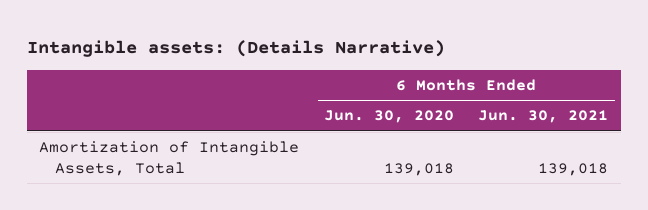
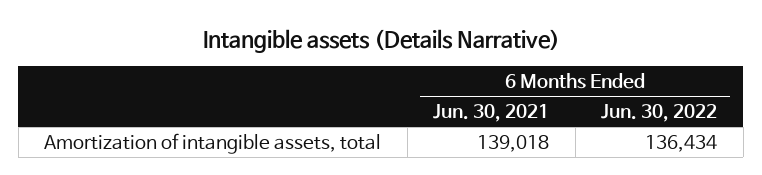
[27,39,446,57] Intangible assets: (Details Narrative) -> [202,29,560,54] Intangible assets (Details Narrative)
[323,110,454,124] Jun. 30, 2020 -> none
none -> [601,104,718,123] Jun. 30, 2022
[39,141,300,176] Amortization of Intangible Assets, Total -> [44,132,382,154] Amortization of intangible assets, total

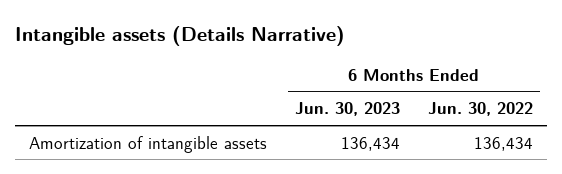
[433,104,550,123] Jun. 30, 2021 -> none
none -> [294,102,400,117] Jun. 30, 2023
[44,132,382,154] Amortization of intangible assets, total -> [28,135,267,153] Amortization of intangible assets

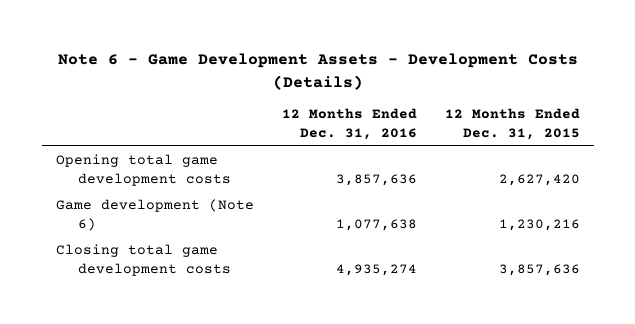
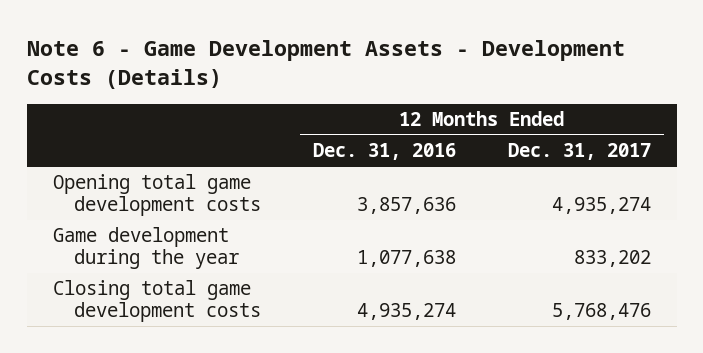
[444,108,580,140] 12 Months Ended Dec. 31, 2015 -> none
none -> [507,143,651,161] Dec. 31, 2017
[55,199,254,231] Game development (Note 6) -> [52,227,240,270] Game development during the year

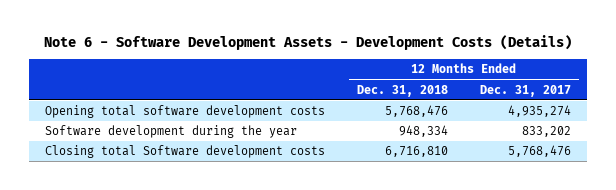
[26,39,625,89] Note 6 - Game Development Assets - Development Costs (Details) -> [44,35,573,51] Note 6 - Software Development Assets - Development Costs (Details)
[313,143,457,161] Dec. 31, 2016 -> none
none -> [357,84,449,97] Dec. 31, 2018
[52,174,262,217] Opening total game development costs -> [44,105,325,119] Opening total software development costs
[52,227,240,270] Game development during the year -> [44,125,297,139] Software development during the year
[52,280,262,323] Closing total game development costs -> [44,145,325,159] Closing total Software development costs

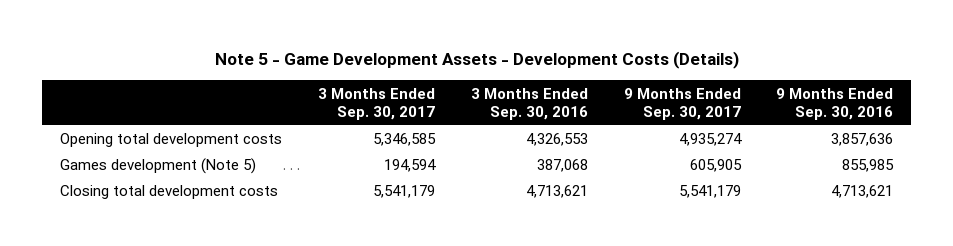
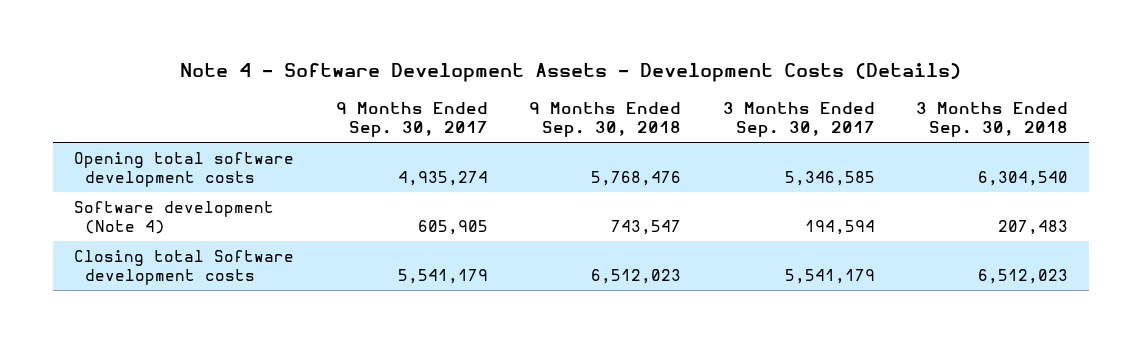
[214,51,739,70] Note 5 - Game Development Assets - Development Costs (Details) -> [180,63,962,83] Note 4 - Software Development Assets - Development Costs (Details)
[470,87,588,120] 3 Months Ended Sep. 30, 2016 -> none
[776,87,894,120] 9 Months Ended Sep. 30, 2016 -> none
none -> [529,101,682,138] 9 Months Ended Sep. 30, 2018
none -> [916,101,1069,138] 3 Months Ended Sep. 30, 2018
[60,133,283,148] Opening total development costs -> [74,151,295,188] Opening total software development costs
[60,158,257,175] Games development (Note 5) -> [74,200,275,235] Software development (Note 4)
[60,185,279,200] Closing total development costs -> [74,249,295,286] Closing total Software development costs

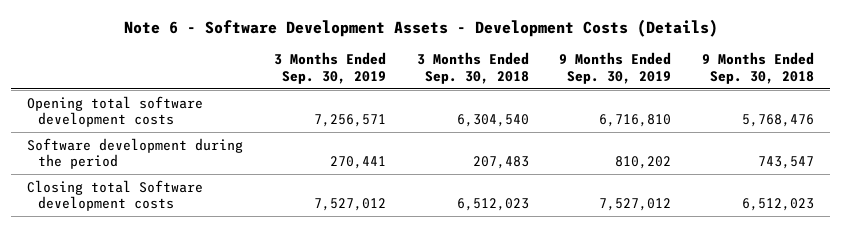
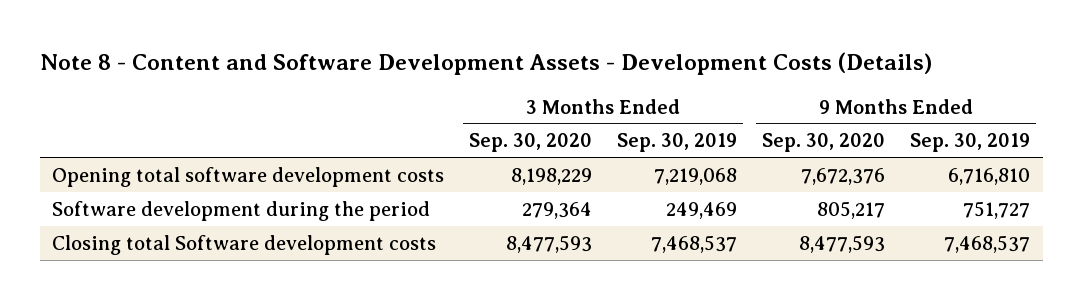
[123,18,718,37] Note 6 - Software Development Assets - Development Costs (Details) -> [39,52,932,76] Note 8 - Content and Software Development Assets - Development Costs (Details)
[416,52,529,84] 3 Months Ended Sep. 30, 2018 -> none
[702,52,815,84] 9 Months Ended Sep. 30, 2018 -> none
none -> [469,133,593,153] Sep. 30, 2020
none -> [762,133,886,153] Sep. 30, 2020
[313,114,386,128] 7,256,571 -> [654,167,738,185] 7,219,068
[329,156,386,170] 270,441 -> [666,201,738,219] 249,469
[615,156,672,170] 810,202 -> [963,200,1031,219] 751,727
[313,198,386,212] 7,527,012 -> [651,234,738,253] 7,468,537
[599,198,672,212] 7,527,012 -> [944,234,1031,253] 7,468,537

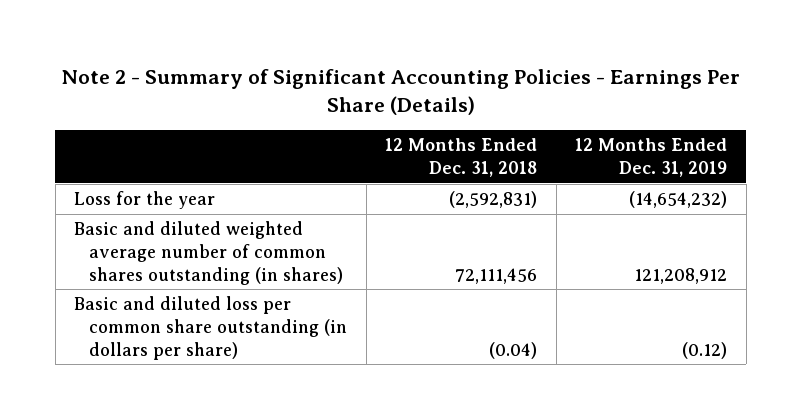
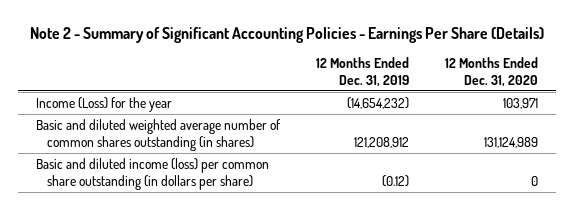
[385,138,538,178] 12 Months Ended Dec. 31, 2018 -> none
none -> [445,57,539,87] 12 Months Ended Dec. 31, 2020
[74,191,216,210] Loss for the year -> [36,96,173,112] Income (Loss) for the year
[74,296,348,360] Basic and diluted loss per common share outstanding (in dollars per share) -> [36,157,270,190] Basic and diluted income (loss) per common share outstanding (in dollars per share)

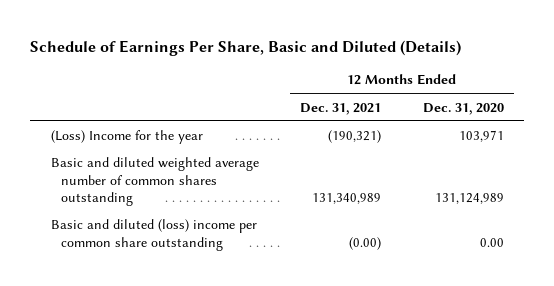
[30,26,545,43] Note 2 - Summary of Significant Accounting Policies - Earnings Per Share (Details) -> [30,39,462,56] Schedule of Earnings Per Share, Basic and Diluted (Details)
[316,57,410,87] 12 Months Ended Dec. 31, 2019 -> none
none -> [300,102,382,115] Dec. 31, 2021
[36,96,173,112] Income (Loss) for the year -> [50,130,203,145] (Loss) Income for the year
[36,118,282,151] Basic and diluted weighted average number of common shares outstanding (in shares) -> [50,157,259,206] Basic and diluted weighted average number of common shares outstanding
[36,157,270,190] Basic and diluted income (loss) per common share outstanding (in dollars per share) -> [50,219,257,251] Basic and diluted (loss) income per common share outstanding
[531,175,539,186] 0 -> [479,237,504,247] 0.00

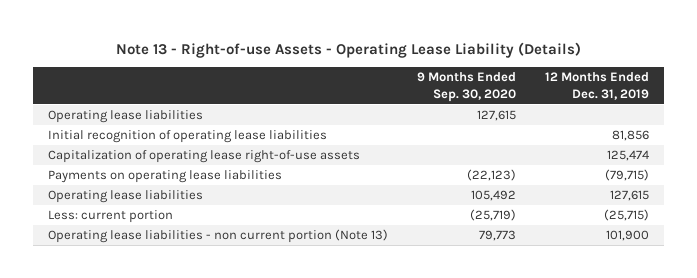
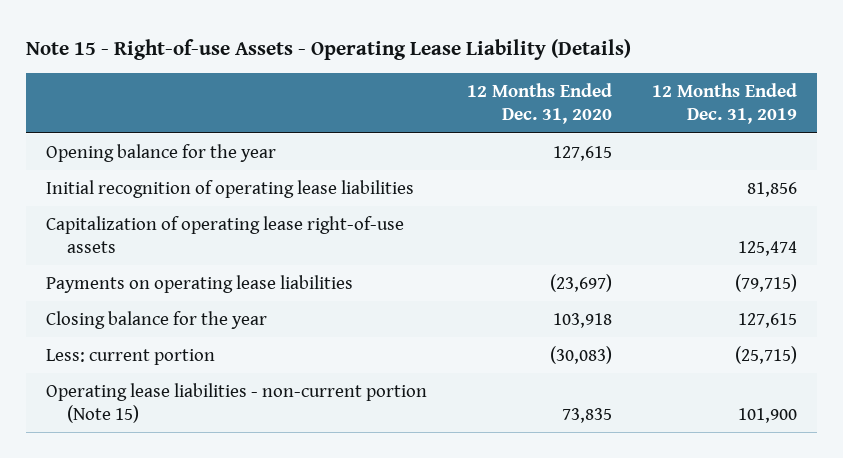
[115,41,581,58] Note 13 - Right-of-use Assets - Operating Lease Liability (Details) -> [26,38,632,60] Note 15 - Right-of-use Assets - Operating Lease Liability (Details)
[417,72,517,102] 9 Months Ended Sep. 30, 2020 -> none
none -> [467,82,613,125] 12 Months Ended Dec. 31, 2020
[48,110,204,124] Operating lease liabilities -> [46,143,277,162] Opening balance for the year
[48,190,204,204] Operating lease liabilities -> [46,310,268,329] Closing balance for the year
[48,229,389,244] Operating lease liabilities - non current portion (Note 13) -> [46,382,428,424] Operating lease liabilities - non-current portion (Note 15)

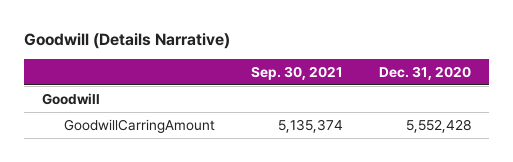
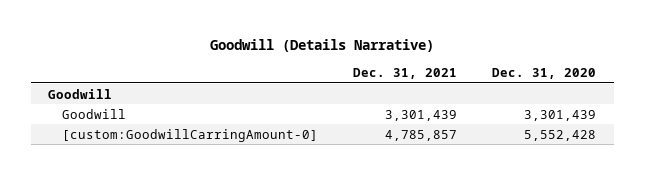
[251,65,344,80] Sep. 30, 2021 -> none
none -> [353,67,458,79] Dec. 31, 2021
none -> [61,108,126,119] Goodwill
[63,118,215,133] GoodwillCarringAmount -> [61,128,318,142] [custom:GoodwillCarringAmount-0]

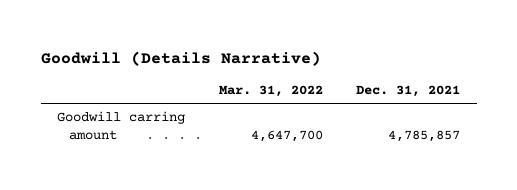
[492,67,597,79] Dec. 31, 2020 -> none
none -> [218,85,323,98] Mar. 31, 2022
[48,88,113,99] Goodwill -> none
[61,108,126,119] Goodwill -> none
[61,128,318,142] [custom:GoodwillCarringAmount-0] -> [57,111,186,141] Goodwill carring amount

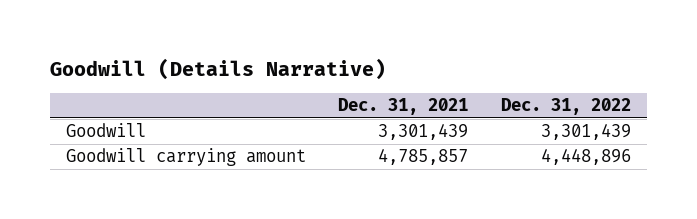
[218,85,323,98] Mar. 31, 2022 -> none
none -> [500,98,631,116] Dec. 31, 2022
none -> [65,123,146,138] Goodwill
[57,111,186,141] Goodwill carring amount -> [65,148,306,167] Goodwill carrying amount

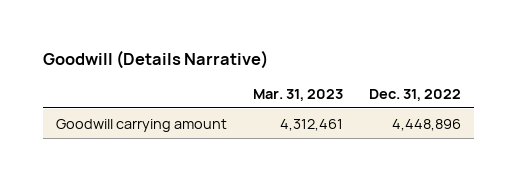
[338,98,469,116] Dec. 31, 2021 -> none
none -> [252,88,343,101] Mar. 31, 2023
[65,123,146,138] Goodwill -> none

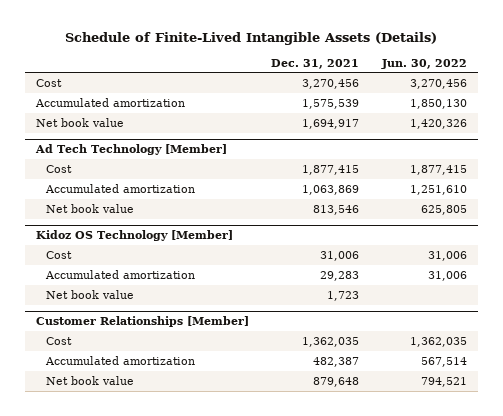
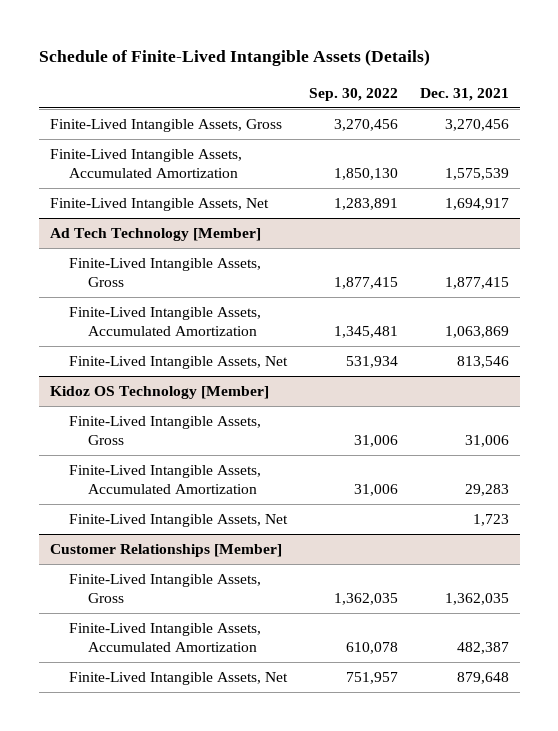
[380,58,467,69] Jun. 30, 2022 -> none
none -> [308,87,398,101] Sep. 30, 2022
[35,78,62,87] Cost -> [49,119,282,133] Finite-Lived Intangible Assets, Gross
[34,97,185,107] Accumulated amortization -> [49,149,242,178] Finite-Lived Intangible Assets, Accumulated Amortization
[35,117,124,127] Net book value -> [49,198,269,212] Finite-Lived Intangible Assets, Net
[46,164,73,173] Cost -> [69,258,262,287] Finite-Lived Intangible Assets, Gross
[45,183,196,193] Accumulated amortization -> [69,307,262,336] Finite-Lived Intangible Assets, Accumulated Amortization
[46,203,135,213] Net book value -> [69,356,289,370] Finite-Lived Intangible Assets, Net
[46,250,73,259] Cost -> [69,416,262,445] Finite-Lived Intangible Assets, Gross
[45,269,196,279] Accumulated amortization -> [69,465,262,494] Finite-Lived Intangible Assets, Accumulated Amortization
[46,289,135,299] Net book value -> [69,514,289,528] Finite-Lived Intangible Assets, Net
[46,336,73,345] Cost -> [69,574,262,603] Finite-Lived Intangible Assets, Gross
[45,355,196,365] Accumulated amortization -> [69,623,262,652] Finite-Lived Intangible Assets, Accumulated Amortization
[46,375,135,385] Net book value -> [69,672,289,686] Finite-Lived Intangible Assets, Net

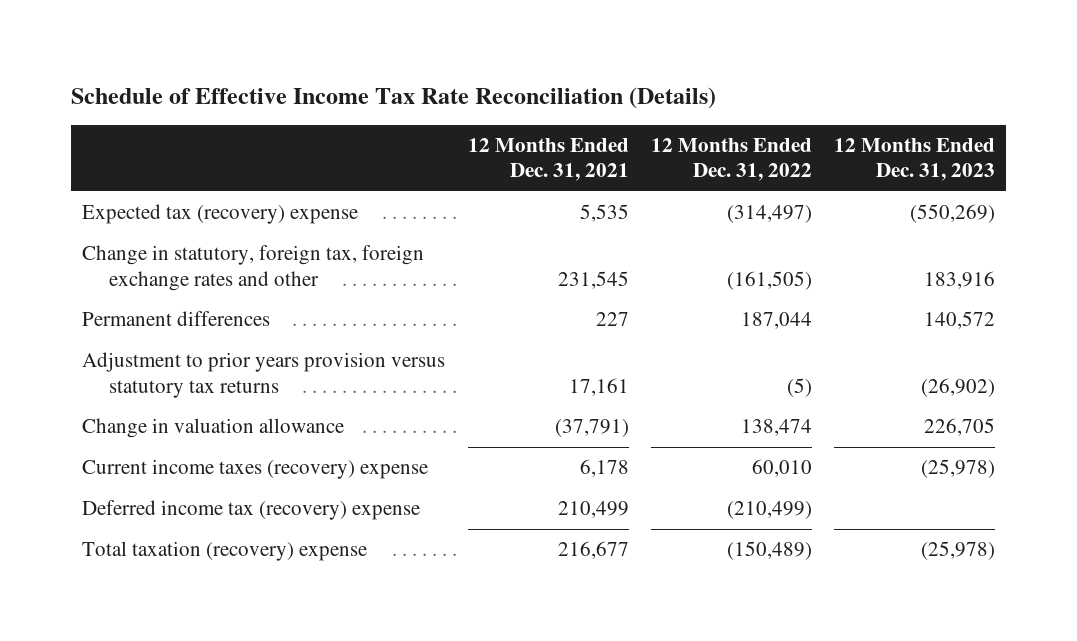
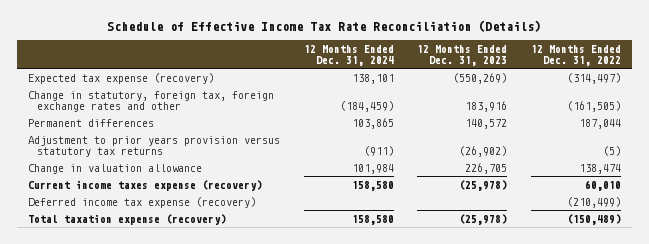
[467,138,629,182] 12 Months Ended Dec. 31, 2021 -> none
none -> [303,44,394,67] 12 Months Ended Dec. 31, 2024
[82,204,359,225] Expected tax (recovery) expense -> [28,72,215,84] Expected tax expense (recovery)
[82,459,429,480] Current income taxes (recovery) expense -> [28,179,263,191] Current income taxes expense (recovery)
[82,500,421,521] Deferred income tax (recovery) expense -> [28,196,257,208] Deferred income tax expense (recovery)
[82,541,368,562] Total taxation (recovery) expense -> [28,213,227,225] Total taxation expense (recovery)

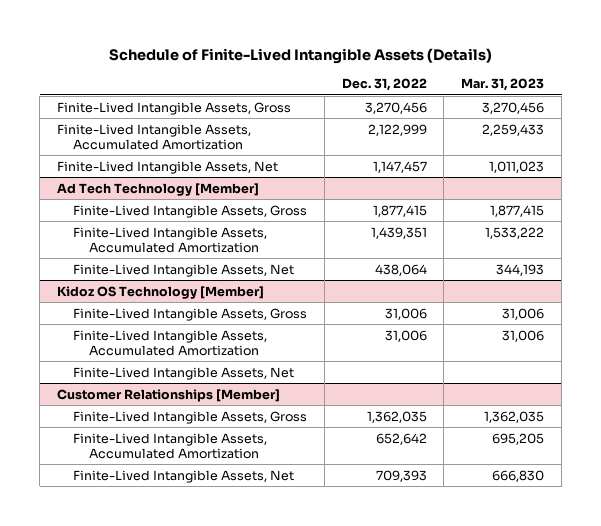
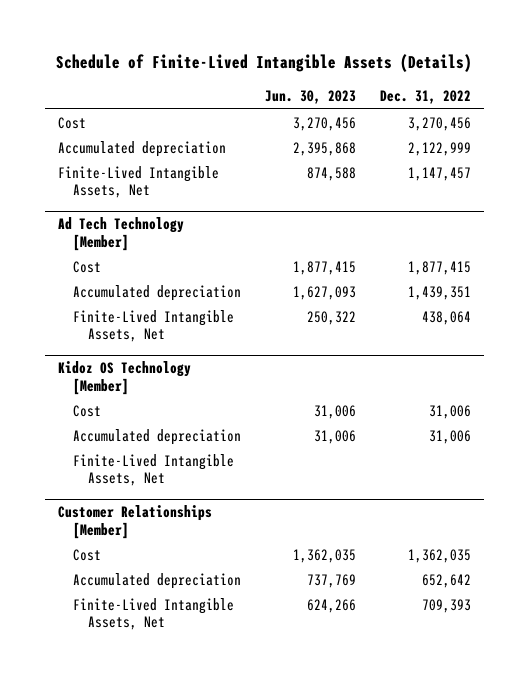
[461,78,545,92] Mar. 31, 2023 -> none
none -> [264,90,356,105] Jun. 30, 2023
[57,101,292,115] Finite-Lived Intangible Assets, Gross -> [57,116,86,129] Cost
[57,123,252,150] Finite-Lived Intangible Assets, Accumulated Amortization -> [57,140,226,157] Accumulated depreciation
[72,204,307,218] Finite-Lived Intangible Assets, Gross -> [72,260,101,273] Cost
[72,226,267,253] Finite-Lived Intangible Assets, Accumulated Amortization -> [72,284,241,301] Accumulated depreciation
[72,307,307,321] Finite-Lived Intangible Assets, Gross -> [72,404,101,417] Cost
[72,329,267,356] Finite-Lived Intangible Assets, Accumulated Amortization -> [72,428,241,445] Accumulated depreciation
[72,410,307,424] Finite-Lived Intangible Assets, Gross -> [72,548,101,561] Cost
[72,432,267,459] Finite-Lived Intangible Assets, Accumulated Amortization -> [72,572,241,589] Accumulated depreciation

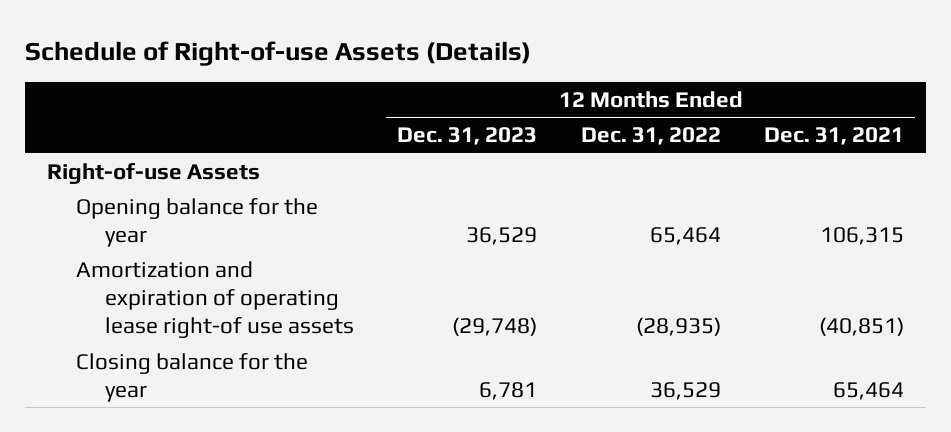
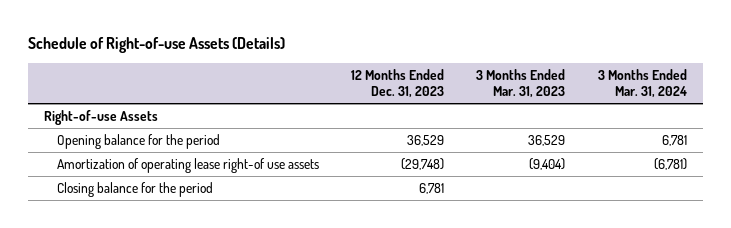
[580,127,721,146] Dec. 31, 2022 -> none
[763,127,904,146] Dec. 31, 2021 -> none
none -> [476,68,566,99] 3 Months Ended Mar. 31, 2023
none -> [597,68,687,99] 3 Months Ended Mar. 31, 2024
[75,197,318,248] Opening balance for the year -> [56,133,220,149] Opening balance for the period
[75,260,354,339] Amortization and expiration of operating lease right-of use assets -> [56,157,319,173] Amortization of operating lease right-of use assets
[75,352,308,403] Closing balance for the year -> [56,181,213,197] Closing balance for the period

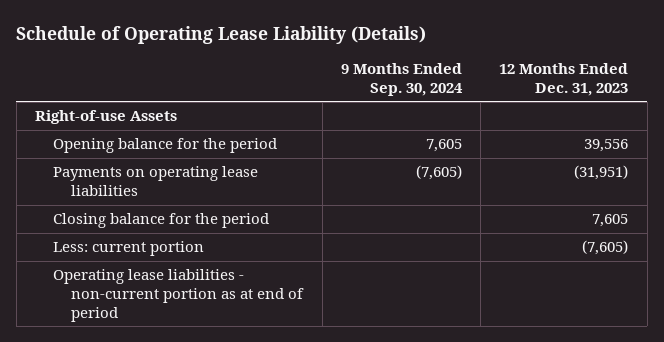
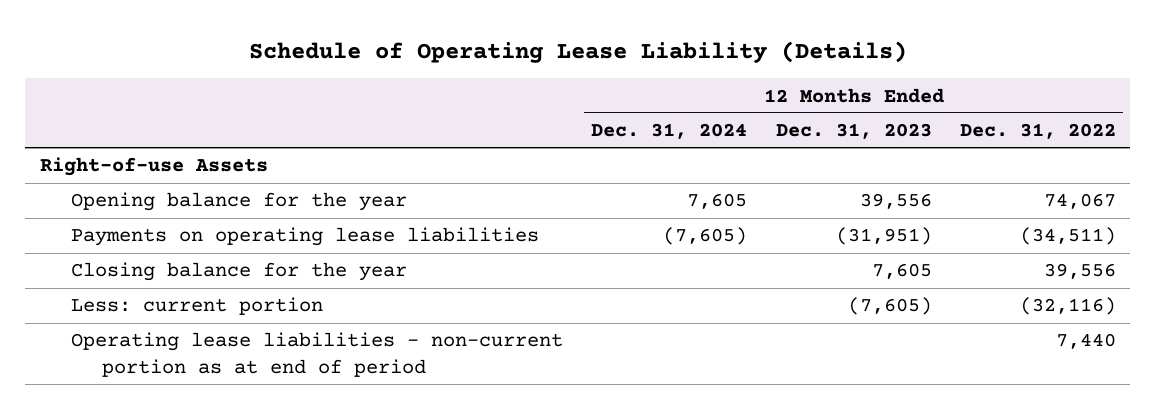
[340,62,463,96] 9 Months Ended Sep. 30, 2024 -> none
none -> [591,123,748,140] Dec. 31, 2024
none -> [960,123,1117,140] Dec. 31, 2022
[53,138,278,154] Opening balance for the period -> [70,192,407,212] Opening balance for the year
[53,213,270,229] Closing balance for the period -> [70,262,407,282] Closing balance for the year

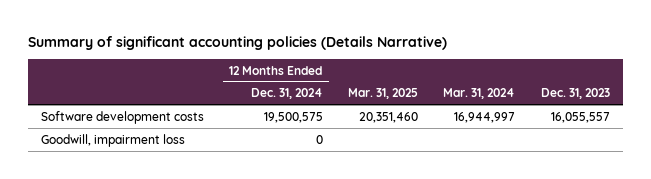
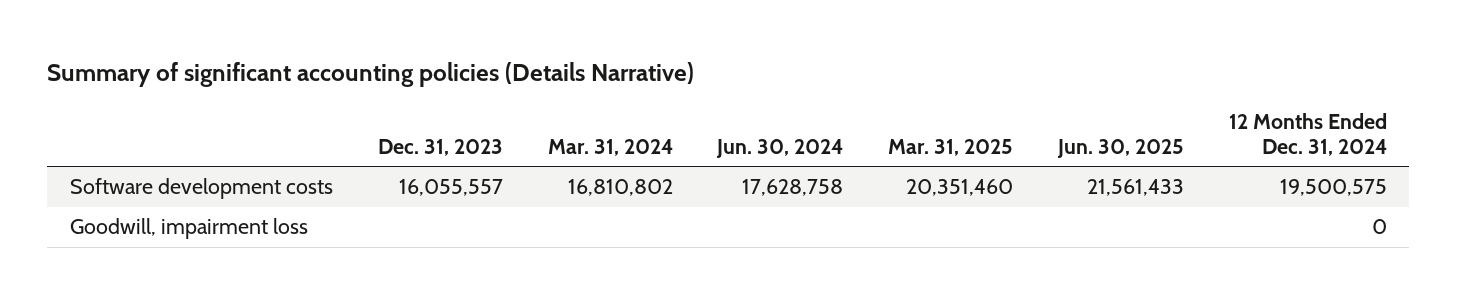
none -> [716,139,844,159] Jun. 30, 2024
none -> [1057,139,1185,159] Jun. 30, 2025
[454,111,516,123] 16,944,997 -> [567,179,673,197] 16,810,802

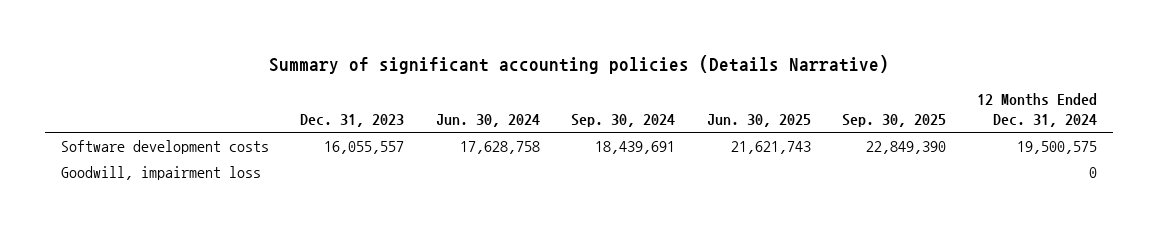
[547,139,673,157] Mar. 31, 2024 -> none
[888,139,1014,157] Mar. 31, 2025 -> none
none -> [571,114,676,128] Sep. 30, 2024
none -> [841,114,946,128] Sep. 30, 2025
[1087,179,1185,197] 21,561,433 -> [730,141,811,155] 21,621,743

